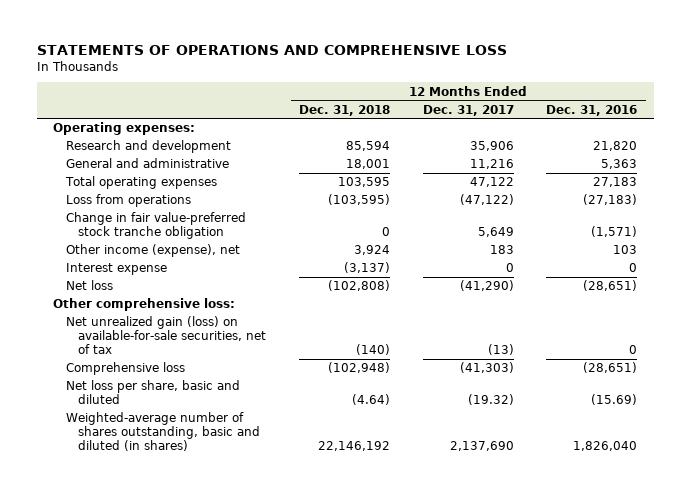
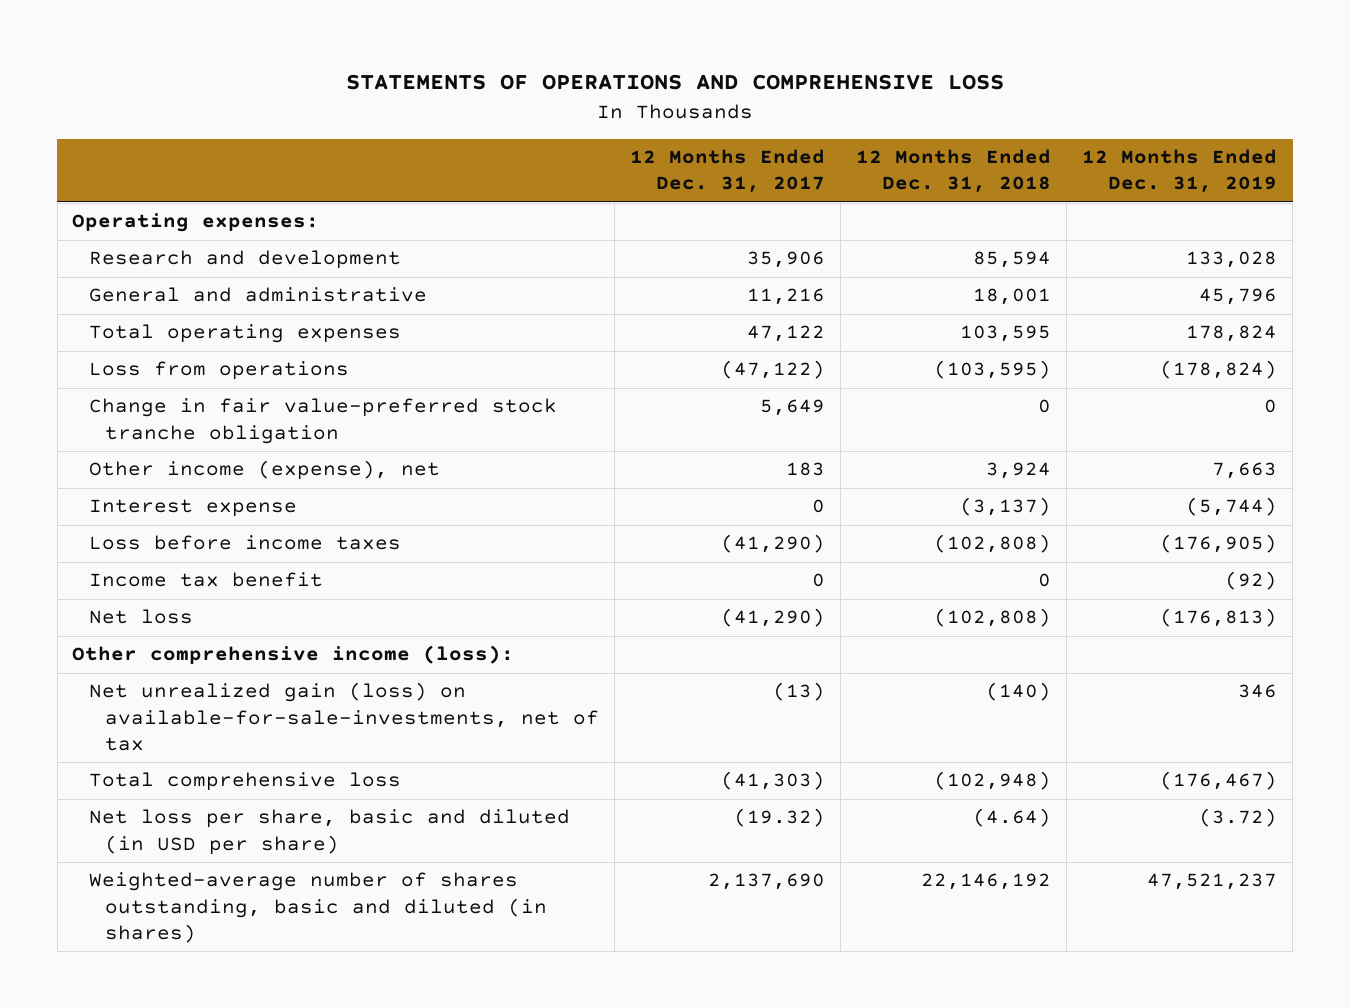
[546,104,638,116] Dec. 31, 2016 -> none
none -> [1082,149,1278,194] 12 Months Ended Dec. 31, 2019
none -> [88,535,401,551] Loss before income taxes
none -> [88,572,323,588] Income tax benefit
[53,298,236,312] Other comprehensive loss: -> [72,645,515,665] Other comprehensive income (loss):
[65,316,267,355] Net unrealized gain (loss) on available-for-sale securities, net of tax -> [88,682,600,752] Net unrealized gain (loss) on available-for-sale-investments, net of tax
[65,362,185,376] Comprehensive loss -> [88,772,401,792] Total comprehensive loss
[65,380,240,405] Net loss per share, basic and diluted -> [88,809,570,855] Net loss per share, basic and diluted (in USD per share)

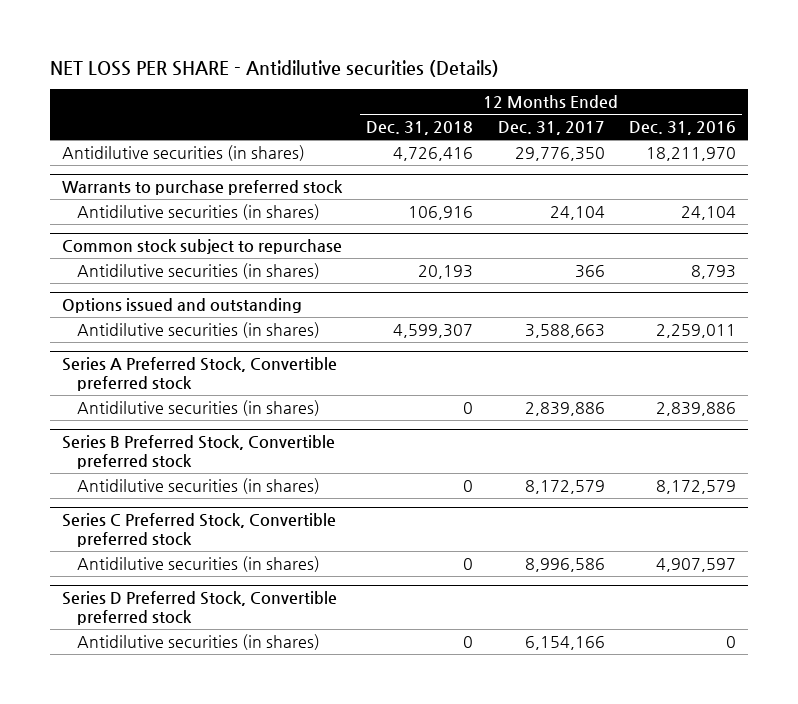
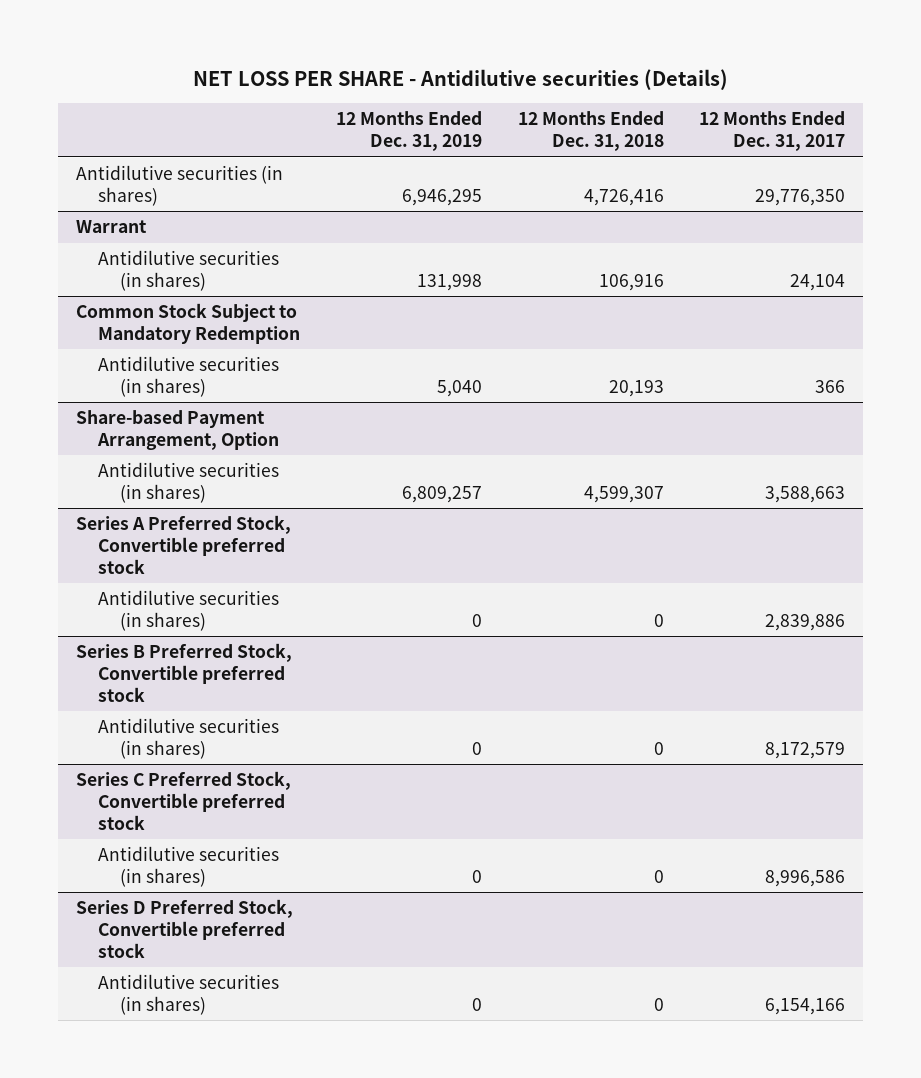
[628,121,736,136] Dec. 31, 2016 -> none
none -> [335,111,482,152] 12 Months Ended Dec. 31, 2019
[62,180,344,196] Warrants to purchase preferred stock -> [76,220,148,234] Warrant
[62,239,343,255] Common stock subject to repurchase -> [76,303,301,344] Common Stock Subject to Mandatory Redemption
[62,298,303,314] Options issued and outstanding -> [76,410,280,450] Share-based Payment Arrangement, Option

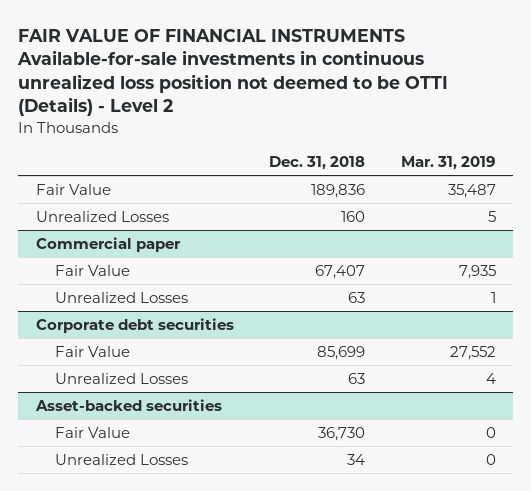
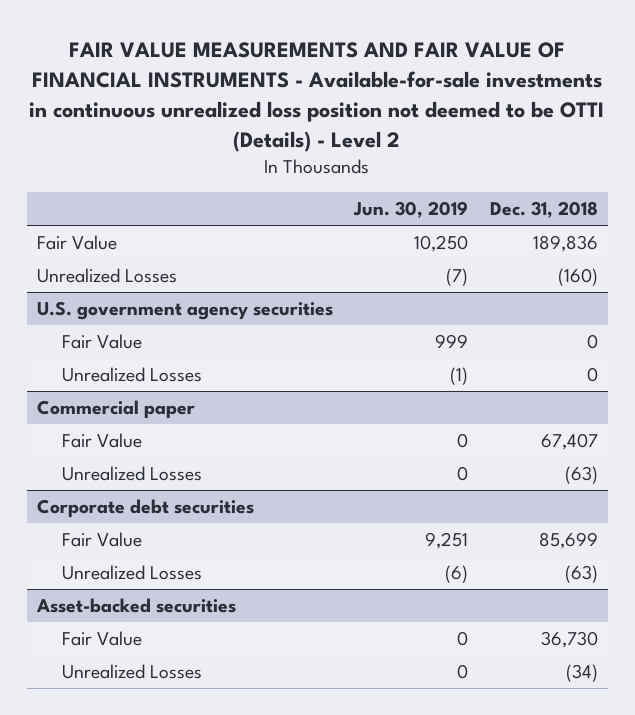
[17,28,449,117] FAIR VALUE OF FINANCIAL INSTRUMENTS Available-for-sale investments in continuous unrealized loss position not deemed to be OTTI (Details) - Level 2 -> [29,41,605,152] FAIR VALUE MEASUREMENTS AND FAIR VALUE OF FINANCIAL INSTRUMENTS - Available-for-sale investments in continuous unrealized loss position not deemed to be OTTI (Details) - Level 2
[400,155,496,170] Mar. 31, 2019 -> none
none -> [353,201,469,219] Jun. 30, 2019
[341,211,366,223] 160 -> [557,267,598,286] (160)
none -> [37,300,334,320] U.S. government agency securities
none -> [62,333,143,349] Fair Value
none -> [62,366,203,382] Unrealized Losses
[348,292,366,304] 63 -> [564,465,598,484] (63)
[348,373,366,385] 63 -> [564,564,598,583] (63)
[347,454,366,466] 34 -> [565,663,598,682] (34)

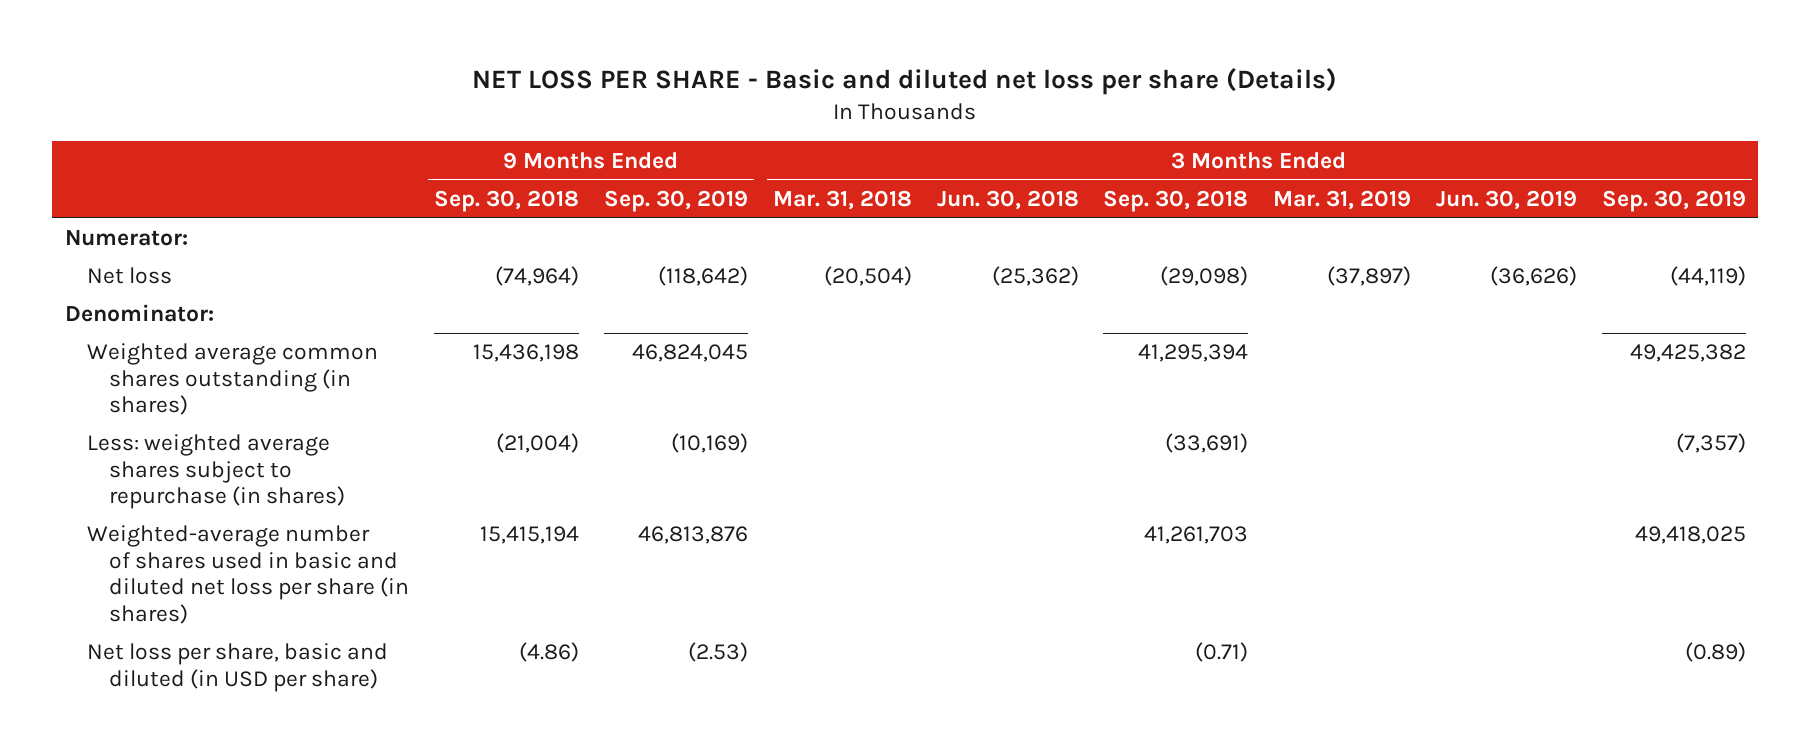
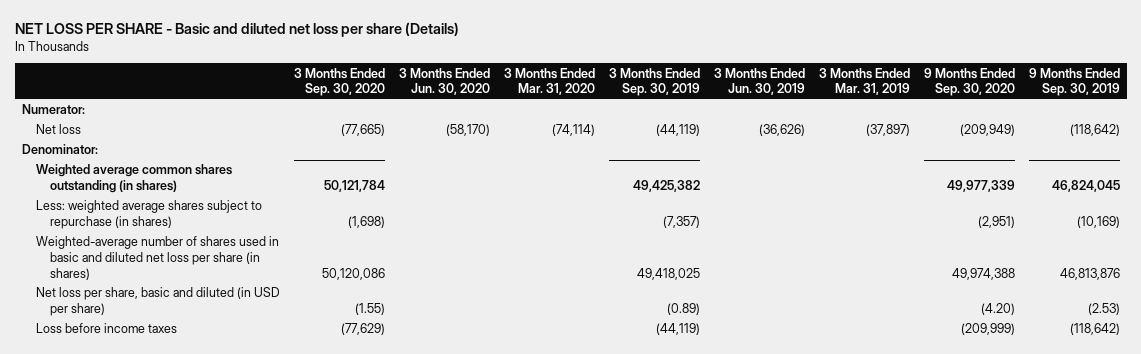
[434,189,580,212] Sep. 30, 2018 -> none
[772,189,912,210] Mar. 31, 2018 -> none
[936,189,1079,210] Jun. 30, 2018 -> none
[1103,189,1249,212] Sep. 30, 2018 -> none
none -> [293,67,385,97] 3 Months Ended Sep. 30, 2020
none -> [398,67,490,96] 3 Months Ended Jun. 30, 2020
none -> [503,67,595,96] 3 Months Ended Mar. 31, 2020
none -> [923,67,1015,97] 9 Months Ended Sep. 30, 2020
none -> [36,323,178,334] Loss before income taxes

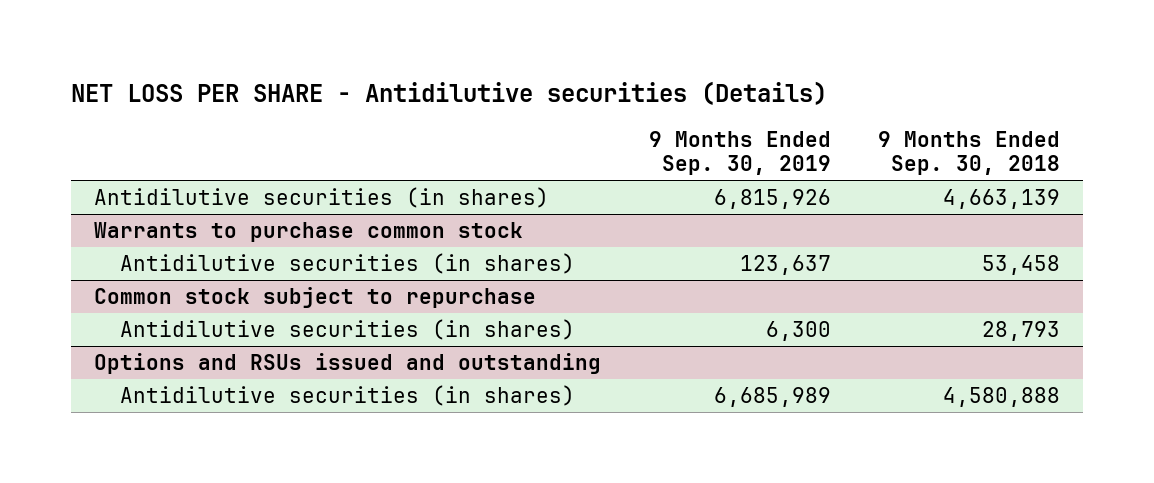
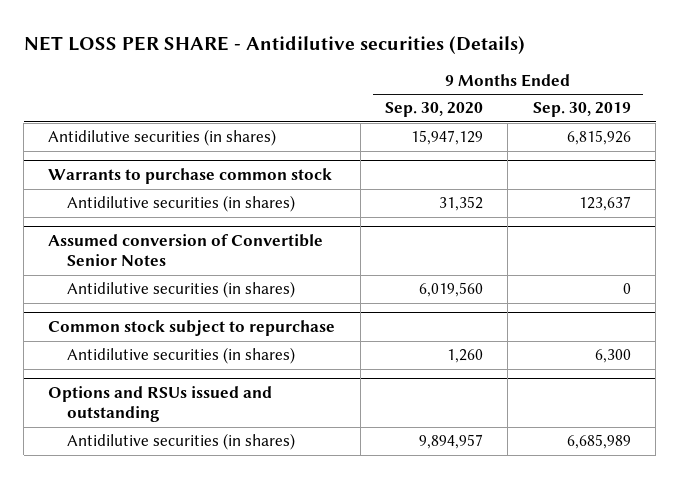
[877,130,1060,176] 9 Months Ended Sep. 30, 2018 -> none
none -> [385,102,484,118] Sep. 30, 2020
none -> [48,234,324,267] Assumed conversion of Convertible Senior Notes
none -> [66,281,295,299] Antidilutive securities (in shares)

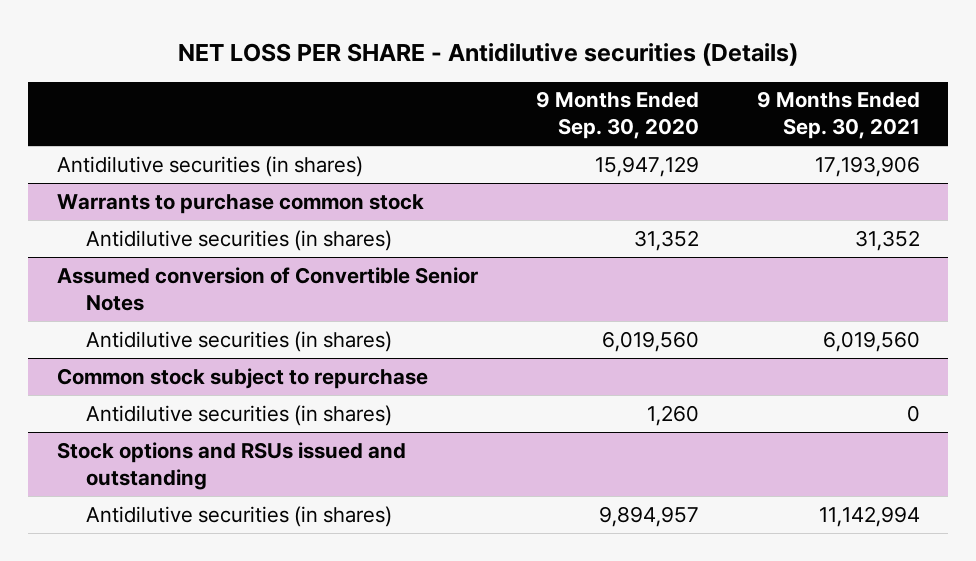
[532,102,631,118] Sep. 30, 2019 -> none
none -> [756,91,920,140] 9 Months Ended Sep. 30, 2021
[48,386,273,423] Options and RSUs issued and outstanding -> [56,441,406,490] Stock options and RSUs issued and outstanding

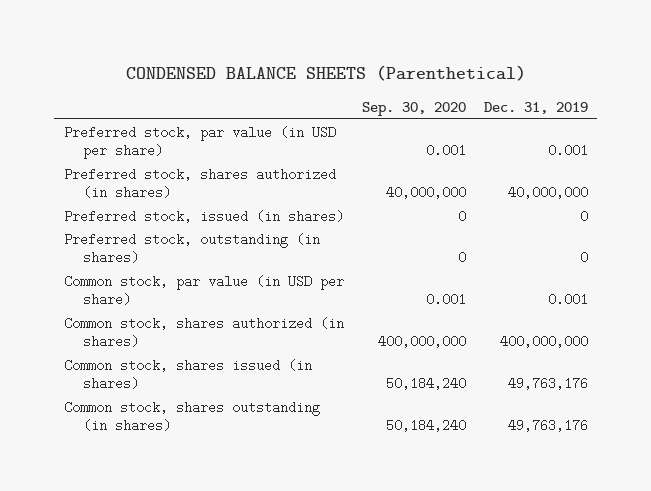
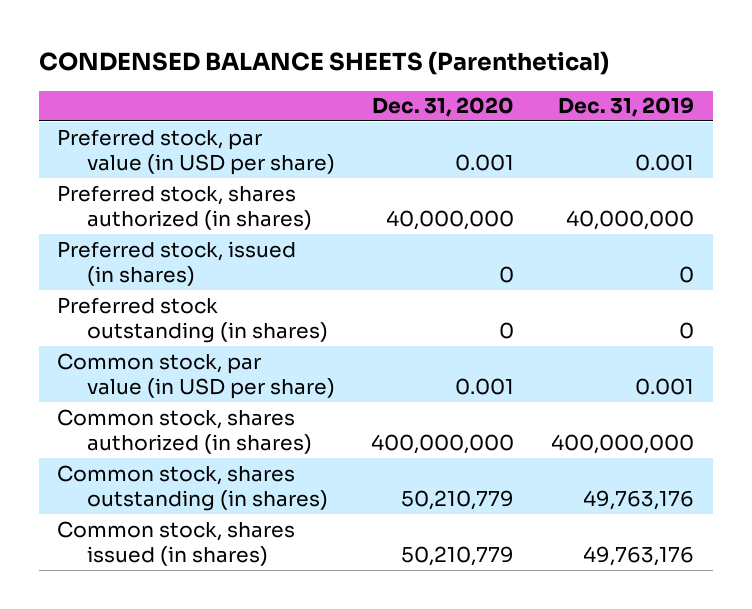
[361,101,466,116] Sep. 30, 2020 -> none
none -> [372,97,515,118] Dec. 31, 2020
[63,232,320,265] Preferred stock, outstanding (in shares) -> [57,296,328,344] Preferred stock outstanding (in shares)
[63,358,312,391] Common stock, shares issued (in shares) -> [57,520,296,567] Common stock, shares issued (in shares)

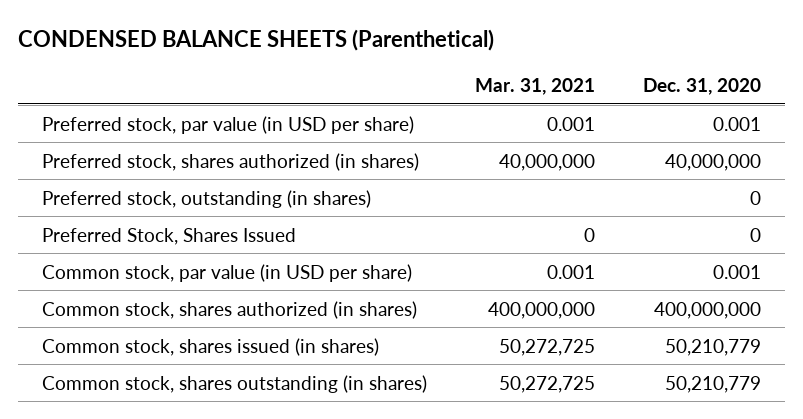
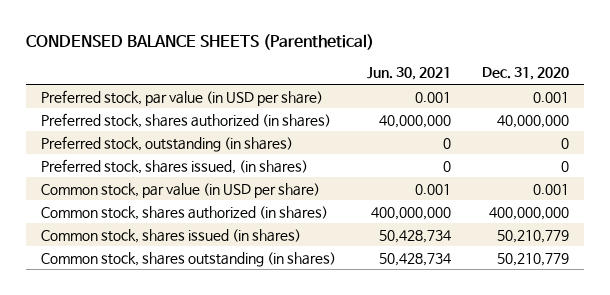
[474,78,595,96] Mar. 31, 2021 -> none
none -> [366,67,451,81] Jun. 30, 2021
[41,227,296,245] Preferred Stock, Shares Issued -> [41,158,309,174] Preferred stock, shares issued, (in shares)

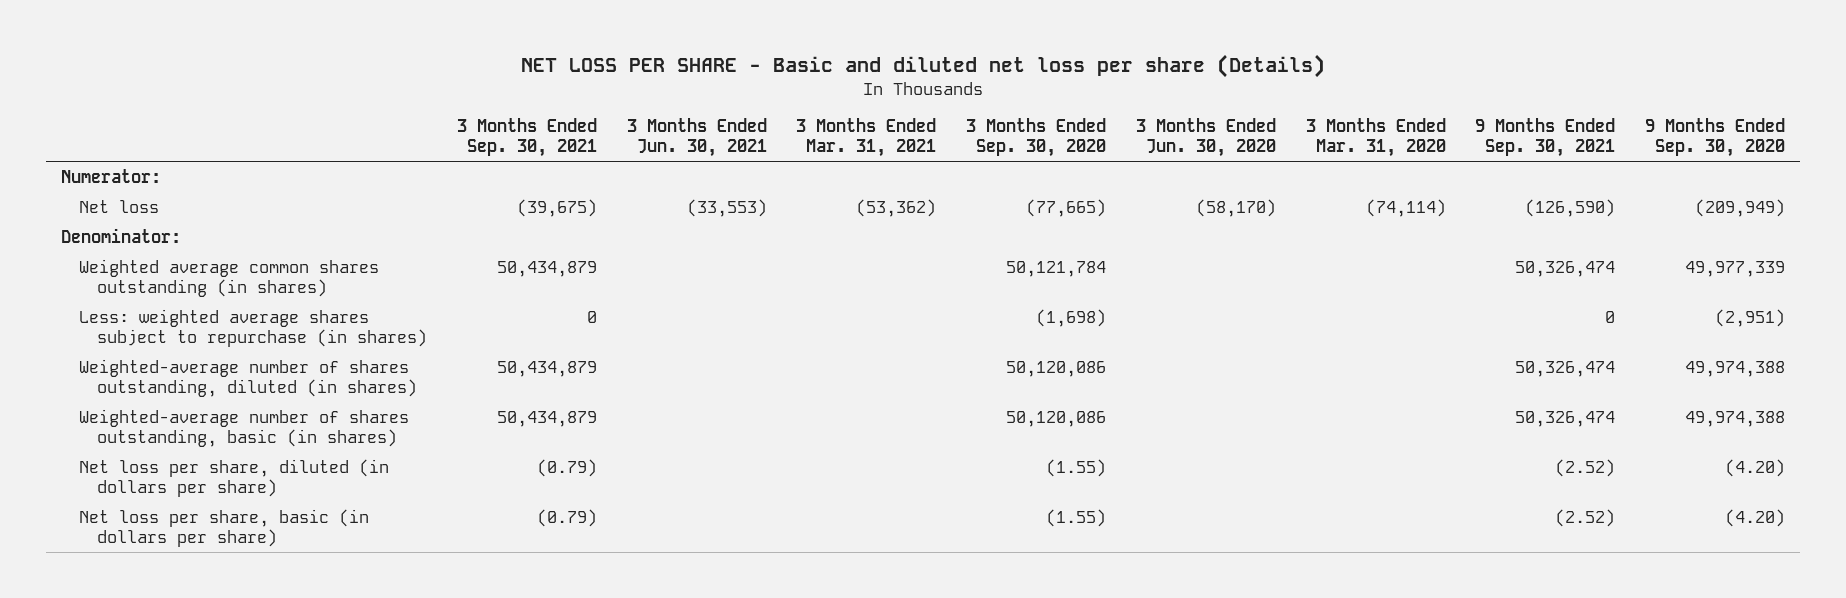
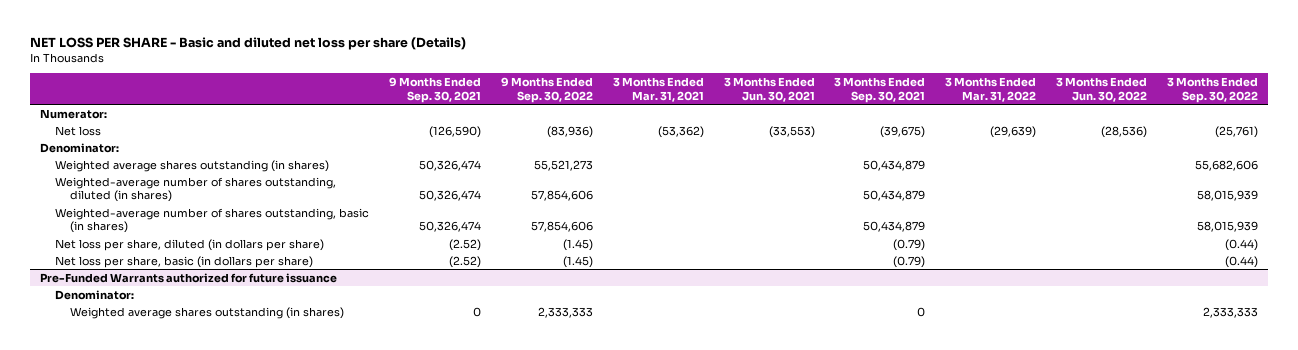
[966,118,1107,158] 3 Months Ended Sep. 30, 2020 -> none
[1135,118,1276,158] 3 Months Ended Jun. 30, 2020 -> none
[1305,118,1446,158] 3 Months Ended Mar. 31, 2020 -> none
[1644,118,1785,158] 9 Months Ended Sep. 30, 2020 -> none
none -> [500,76,593,103] 9 Months Ended Sep. 30, 2022
none -> [945,76,1037,102] 3 Months Ended Mar. 31, 2022
none -> [1055,76,1147,102] 3 Months Ended Jun. 30, 2022
none -> [1166,76,1258,103] 3 Months Ended Sep. 30, 2022
[79,308,428,347] Less: weighted average shares subject to repurchase (in shares) -> none
[79,258,380,297] Weighted average common shares outstanding (in shares) -> [55,159,330,172] Weighted average shares outstanding (in shares)
none -> [40,272,338,283] Pre-Funded Warrants authorized for future issuance
none -> [55,289,135,300] Denominator:
none -> [70,306,345,319] Weighted average shares outstanding (in shares)

